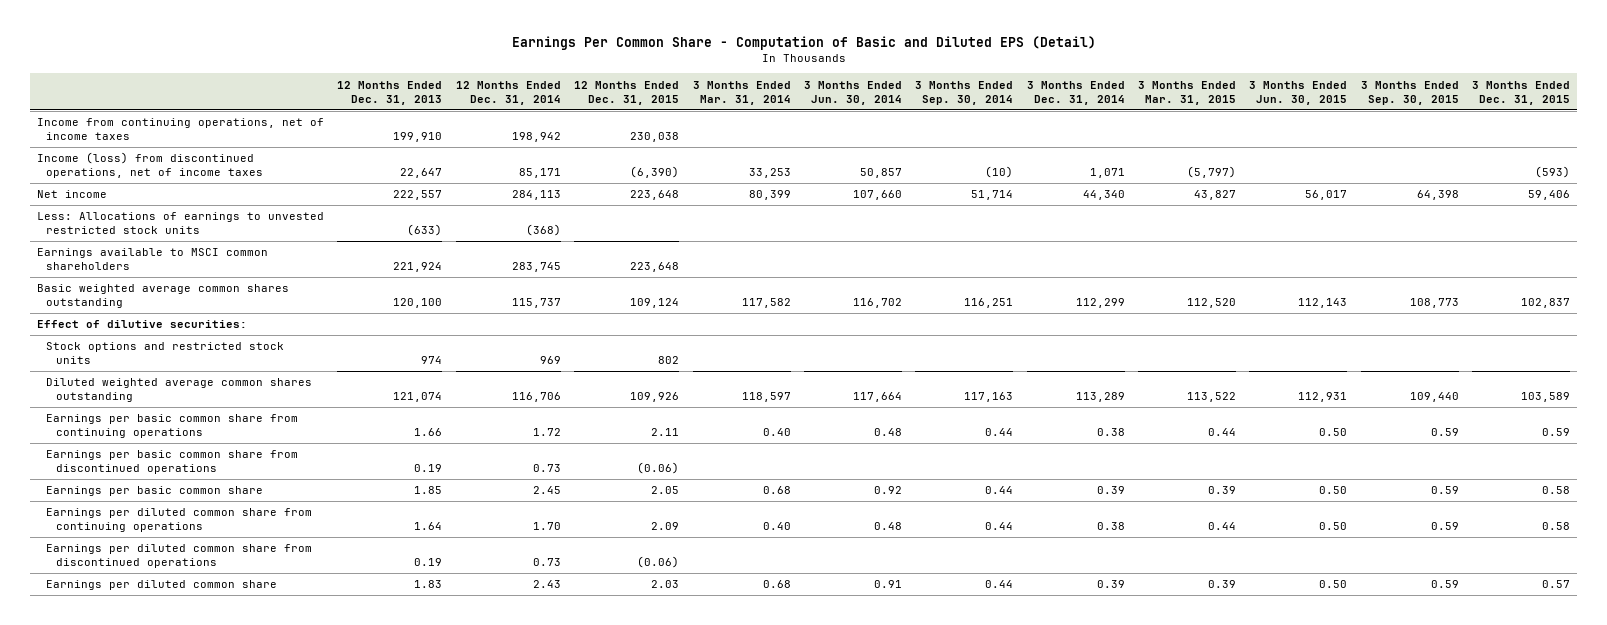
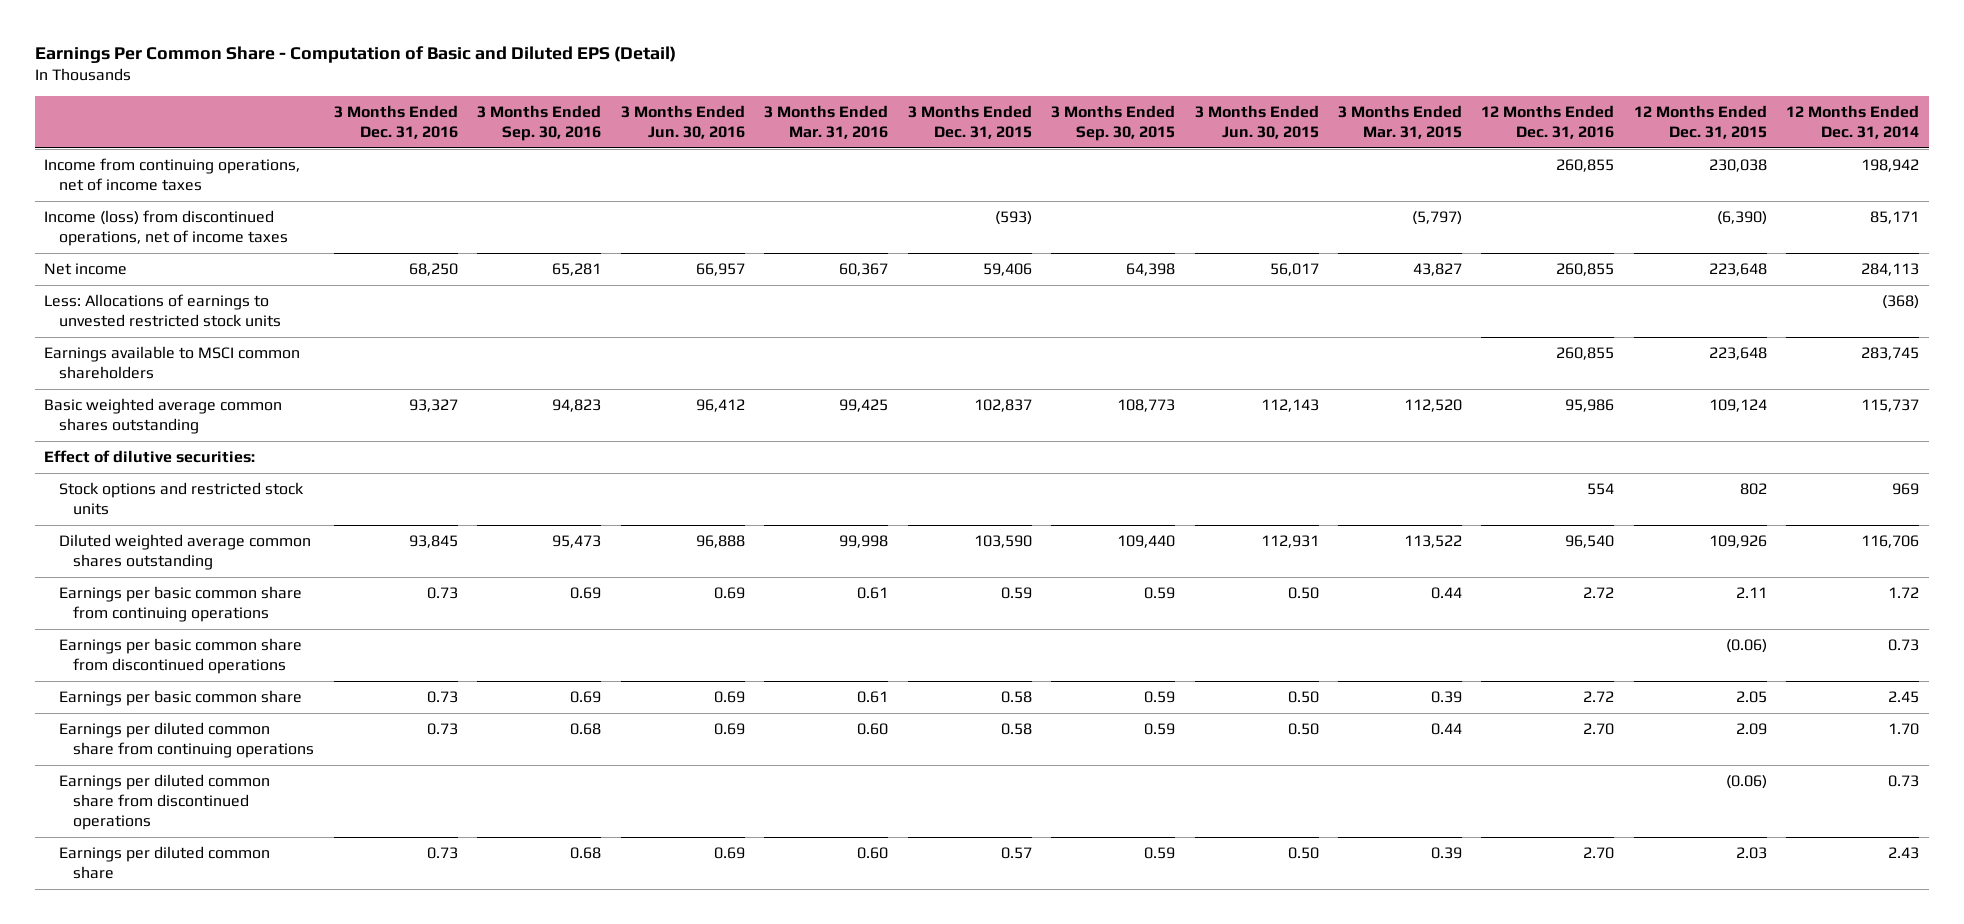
[337,80,443,105] 12 Months Ended Dec. 31, 2013 -> none
[692,80,791,105] 3 Months Ended Mar. 31, 2014 -> none
[803,80,902,105] 3 Months Ended Jun. 30, 2014 -> none
[915,80,1014,105] 3 Months Ended Sep. 30, 2014 -> none
[1026,80,1125,105] 3 Months Ended Dec. 31, 2014 -> none
none -> [333,105,458,140] 3 Months Ended Dec. 31, 2016
none -> [477,105,602,142] 3 Months Ended Sep. 30, 2016
none -> [620,105,745,140] 3 Months Ended Jun. 30, 2016
none -> [764,105,889,140] 3 Months Ended Mar. 31, 2016
none -> [1481,105,1615,140] 12 Months Ended Dec. 31, 2016
[1521,392,1571,403] 103,589 -> [973,535,1032,549] 103,590

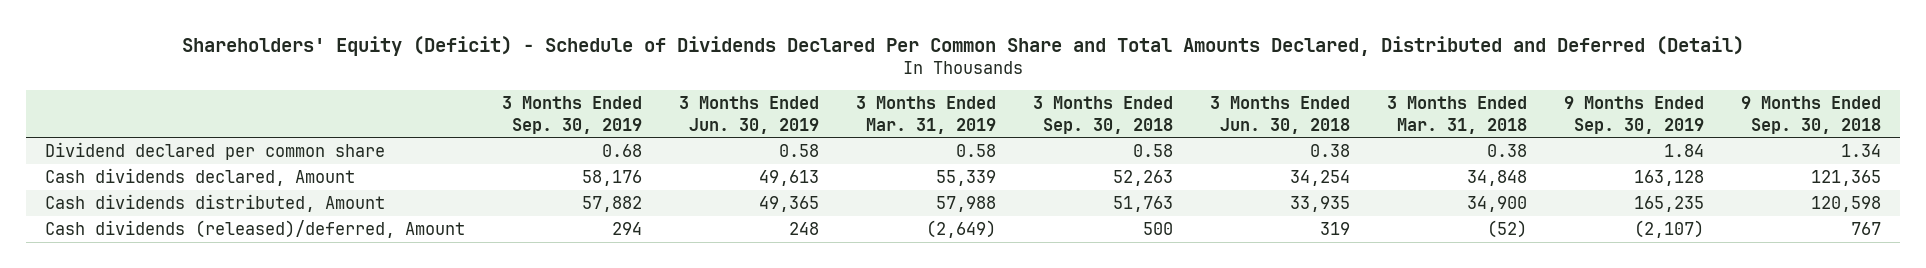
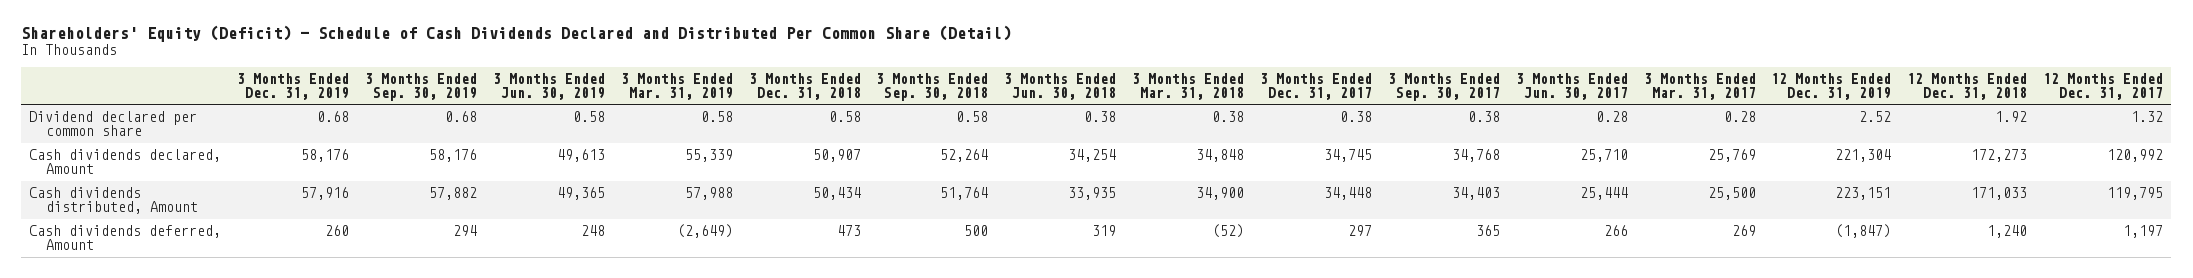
[182,35,1745,56] Shareholders' Equity (Deficit) - Schedule of Dividends Declared Per Common Share and Total Amounts Declared, Distributed and Deferred (Detail) -> [21,25,1012,43] Shareholders' Equity (Deficit) - Schedule of Cash Dividends Declared and Distributed Per Common Share (Detail)
[1564,96,1705,134] 9 Months Ended Sep. 30, 2019 -> none
[1741,96,1882,134] 9 Months Ended Sep. 30, 2018 -> none
none -> [237,72,350,100] 3 Months Ended Dec. 31, 2019
none -> [748,72,861,100] 3 Months Ended Dec. 31, 2018
none -> [1260,72,1373,100] 3 Months Ended Dec. 31, 2017
none -> [1387,72,1500,101] 3 Months Ended Sep. 30, 2017
none -> [1515,72,1628,100] 3 Months Ended Jun. 30, 2017
none -> [1643,72,1756,100] 3 Months Ended Mar. 31, 2017
none -> [1771,72,1892,100] 12 Months Ended Dec. 31, 2019
none -> [1907,72,2028,100] 12 Months Ended Dec. 31, 2018
none -> [2043,72,2164,100] 12 Months Ended Dec. 31, 2017
[1113,169,1174,186] 52,263 -> [940,149,989,163] 52,264
[1113,195,1174,212] 51,763 -> [940,187,989,201] 51,764
[44,219,465,238] Cash dividends (released)/deferred, Amount -> [29,225,222,251] Cash dividends deferred, Amount

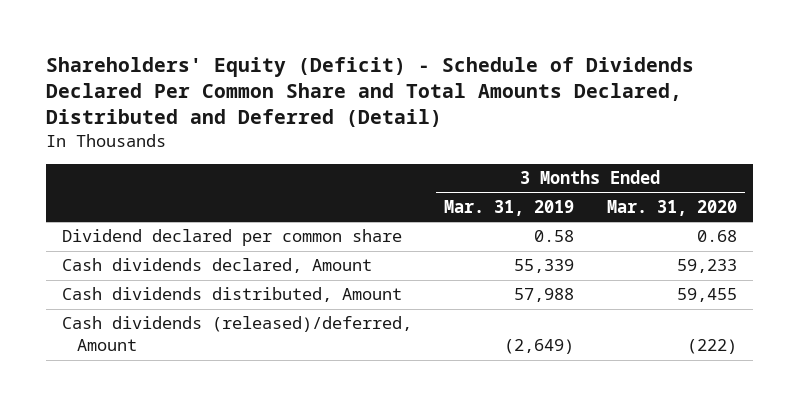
[21,25,1012,43] Shareholders' Equity (Deficit) - Schedule of Cash Dividends Declared and Distributed Per Common Share (Detail) -> [46,57,695,128] Shareholders' Equity (Deficit) - Schedule of Dividends Declared Per Common Share and Total Amounts Declared, Distributed and Deferred (Detail)
[237,72,350,100] 3 Months Ended Dec. 31, 2019 -> none
[365,72,478,101] 3 Months Ended Sep. 30, 2019 -> none
[492,72,605,100] 3 Months Ended Jun. 30, 2019 -> none
[748,72,861,100] 3 Months Ended Dec. 31, 2018 -> none
[876,72,989,101] 3 Months Ended Sep. 30, 2018 -> none
[1004,72,1117,100] 3 Months Ended Jun. 30, 2018 -> none
[1132,72,1245,100] 3 Months Ended Mar. 31, 2018 -> none
[1260,72,1373,100] 3 Months Ended Dec. 31, 2017 -> none
[1387,72,1500,101] 3 Months Ended Sep. 30, 2017 -> none
[1515,72,1628,100] 3 Months Ended Jun. 30, 2017 -> none
[1643,72,1756,100] 3 Months Ended Mar. 31, 2017 -> none
[1771,72,1892,100] 12 Months Ended Dec. 31, 2019 -> none
[1907,72,2028,100] 12 Months Ended Dec. 31, 2018 -> none
[2043,72,2164,100] 12 Months Ended Dec. 31, 2017 -> none
none -> [606,200,737,217] Mar. 31, 2020
[29,225,222,251] Cash dividends deferred, Amount -> [62,316,413,352] Cash dividends (released)/deferred, Amount

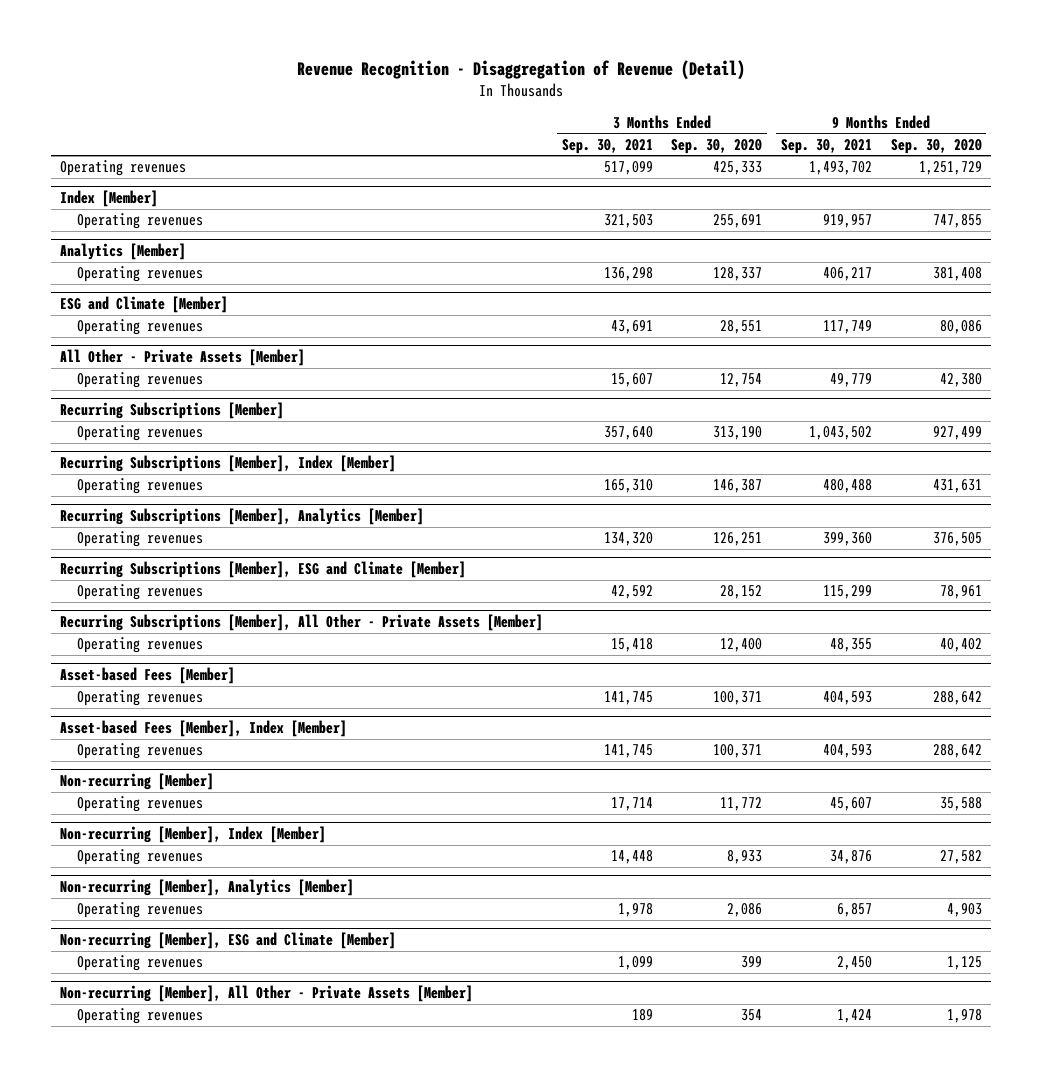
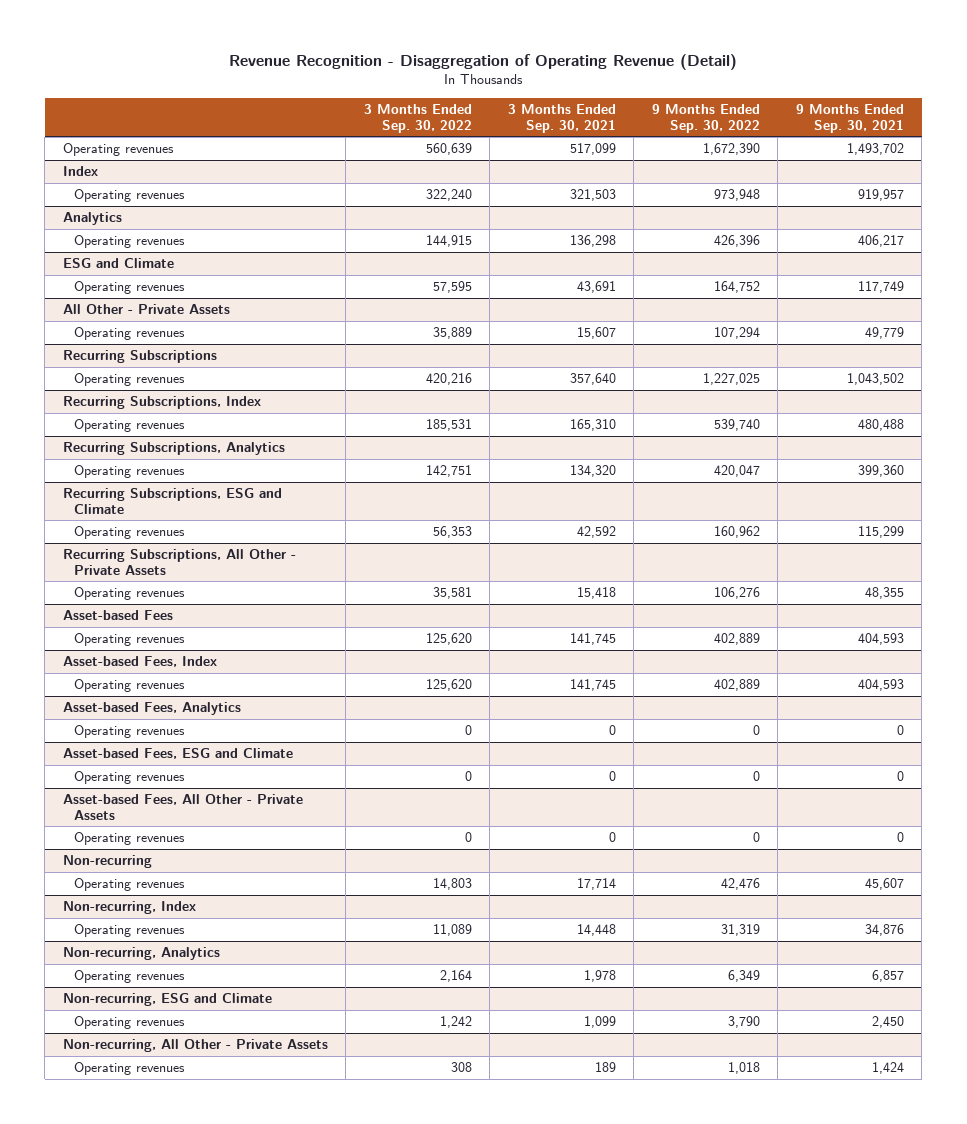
[296,60,745,81] Revenue Recognition - Disaggregation of Revenue (Detail) -> [229,54,738,71] Revenue Recognition - Disaggregation of Operating Revenue (Detail)
[671,138,763,154] Sep. 30, 2020 -> none
[890,138,982,154] Sep. 30, 2020 -> none
none -> [363,103,472,133] 3 Months Ended Sep. 30, 2022
none -> [651,103,760,133] 9 Months Ended Sep. 30, 2022
[60,190,159,208] Index [Member] -> [62,166,98,177] Index
[60,243,187,261] Analytics [Member] -> [62,212,122,226] Analytics
[60,296,229,314] ESG and Climate [Member] -> [62,258,174,269] ESG and Climate
[60,349,306,367] All Other - Private Assets [Member] -> [62,304,230,315] All Other - Private Assets
[60,402,285,420] Recurring Subscriptions [Member] -> [62,350,217,364] Recurring Subscriptions
[60,455,397,473] Recurring Subscriptions [Member], Index [Member] -> [62,396,261,410] Recurring Subscriptions, Index
[60,508,425,526] Recurring Subscriptions [Member], Analytics [Member] -> [62,442,285,456] Recurring Subscriptions, Analytics
[60,561,467,579] Recurring Subscriptions [Member], ESG and Climate [Member] -> [62,488,282,514] Recurring Subscriptions, ESG and Climate
[60,614,544,632] Recurring Subscriptions [Member], All Other - Private Assets [Member] -> [62,549,296,575] Recurring Subscriptions, All Other - Private Assets
[60,667,236,685] Asset-based Fees [Member] -> [62,610,173,621] Asset-based Fees
[60,720,348,738] Asset-based Fees [Member], Index [Member] -> [62,656,217,668] Asset-based Fees, Index
none -> [62,702,241,716] Asset-based Fees, Analytics
none -> [73,725,185,739] Operating revenues
none -> [62,748,293,760] Asset-based Fees, ESG and Climate
none -> [73,771,185,785] Operating revenues
none -> [62,794,303,820] Asset-based Fees, All Other - Private Assets
none -> [73,832,185,846] Operating revenues
[60,773,215,791] Non-recurring [Member] -> [62,855,152,869] Non-recurring
[60,826,327,844] Non-recurring [Member], Index [Member] -> [62,901,196,915] Non-recurring, Index
[60,879,355,897] Non-recurring [Member], Analytics [Member] -> [62,947,220,961] Non-recurring, Analytics
[60,932,397,950] Non-recurring [Member], ESG and Climate [Member] -> [62,993,272,1007] Non-recurring, ESG and Climate
[60,985,474,1003] Non-recurring [Member], All Other - Private Assets [Member] -> [62,1039,328,1053] Non-recurring, All Other - Private Assets

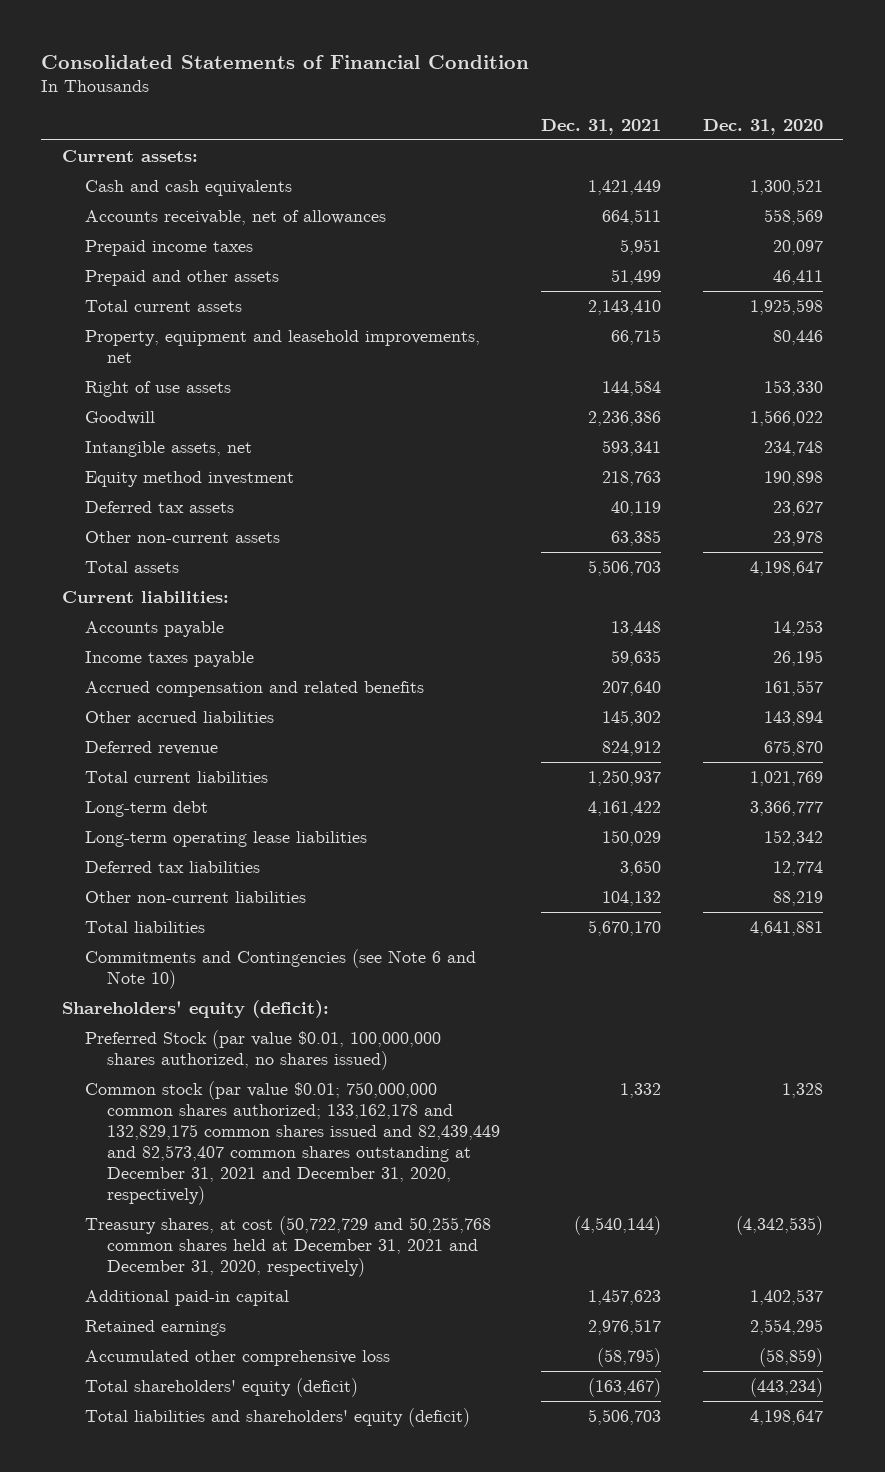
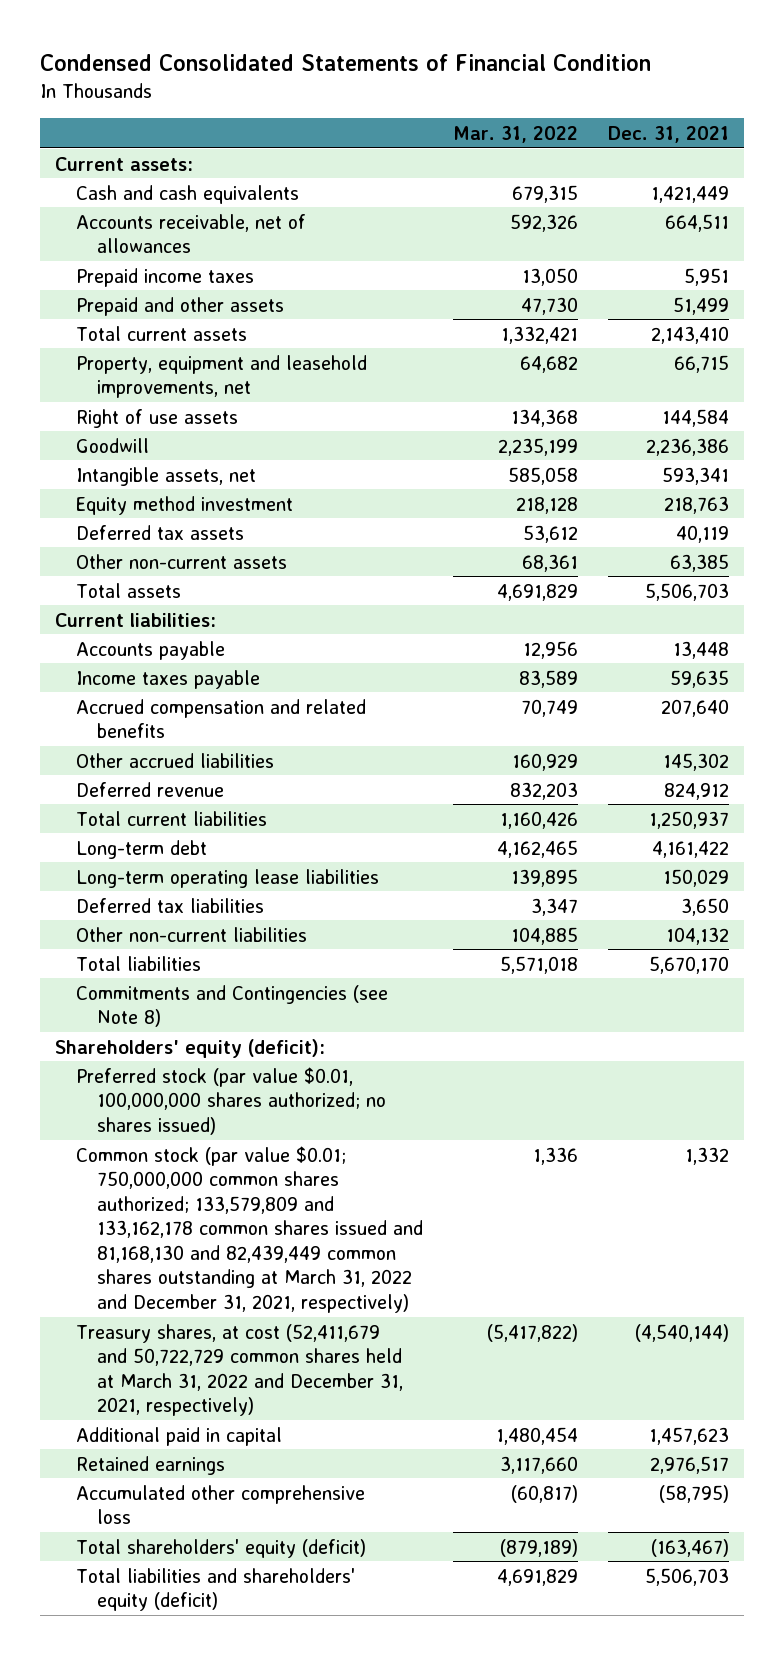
[41,54,530,69] Consolidated Statements of Financial Condition -> [39,54,651,72] Condensed Consolidated Statements of Financial Condition
[702,119,823,136] Dec. 31, 2020 -> none
none -> [453,126,579,144] Mar. 31, 2022
[84,949,476,990] Commitments and Contingencies (see Note 6 and Note 10) -> [75,984,388,1028] Commitments and Contingencies (see Note 8)
[84,1030,441,1071] Preferred Stock (par value $0.01, 100,000,000 shares authorized, no shares issued) -> [75,1066,387,1135] Preferred stock (par value $0.01, 100,000,000 shares authorized; no shares issued)
[84,1081,501,1205] Common stock (par value $0.01; 750,000,000 common shares authorized; 133,162,178 and 132,829,175 common shares issued and 82,439,449 and 82,573,407 common shares outstanding at December 31, 2021 and December 31, 2020, respectively) -> [75,1145,424,1313] Common stock (par value $0.01; 750,000,000 common shares authorized; 133,579,809 and 133,162,178 common shares issued and 81,168,130 and 82,439,449 common shares outstanding at March 31, 2022 and December 31, 2021, respectively)
[84,1216,491,1277] Treasury shares, at cost (50,722,729 and 50,255,768 common shares held at December 31, 2021 and December 31, 2020, respectively) -> [75,1323,404,1417] Treasury shares, at cost (52,411,679 and 50,722,729 common shares held at March 31, 2022 and December 31, 2021, respectively)
[84,1290,289,1307] Additional paid-in capital -> [75,1426,282,1446] Additional paid in capital

